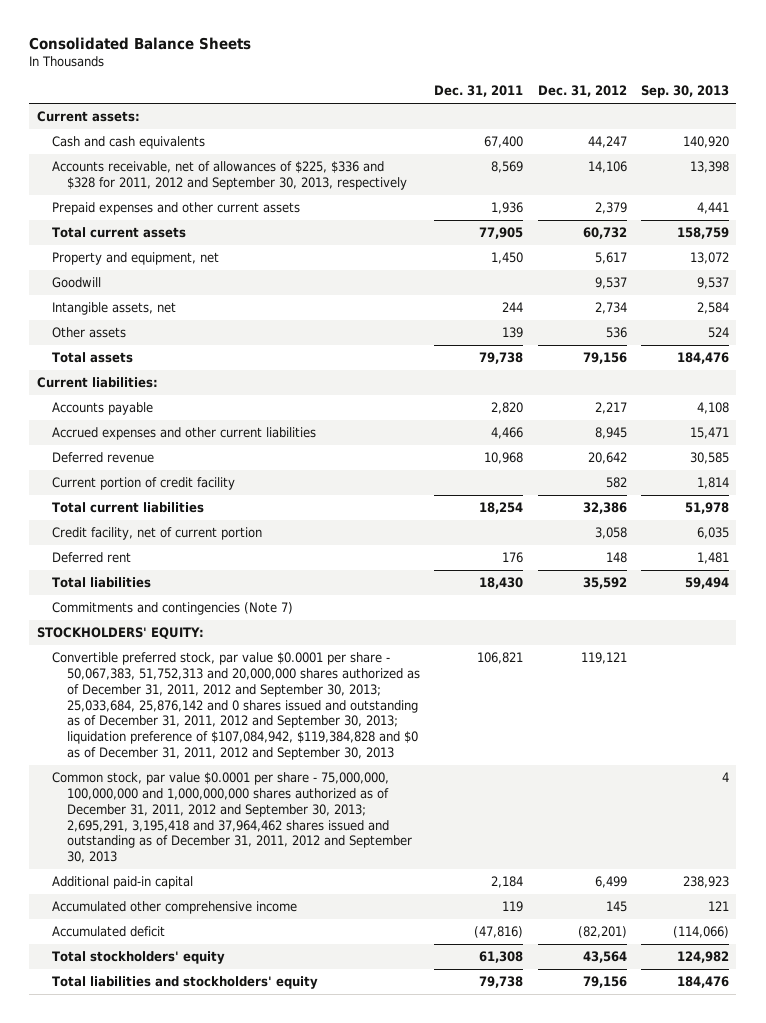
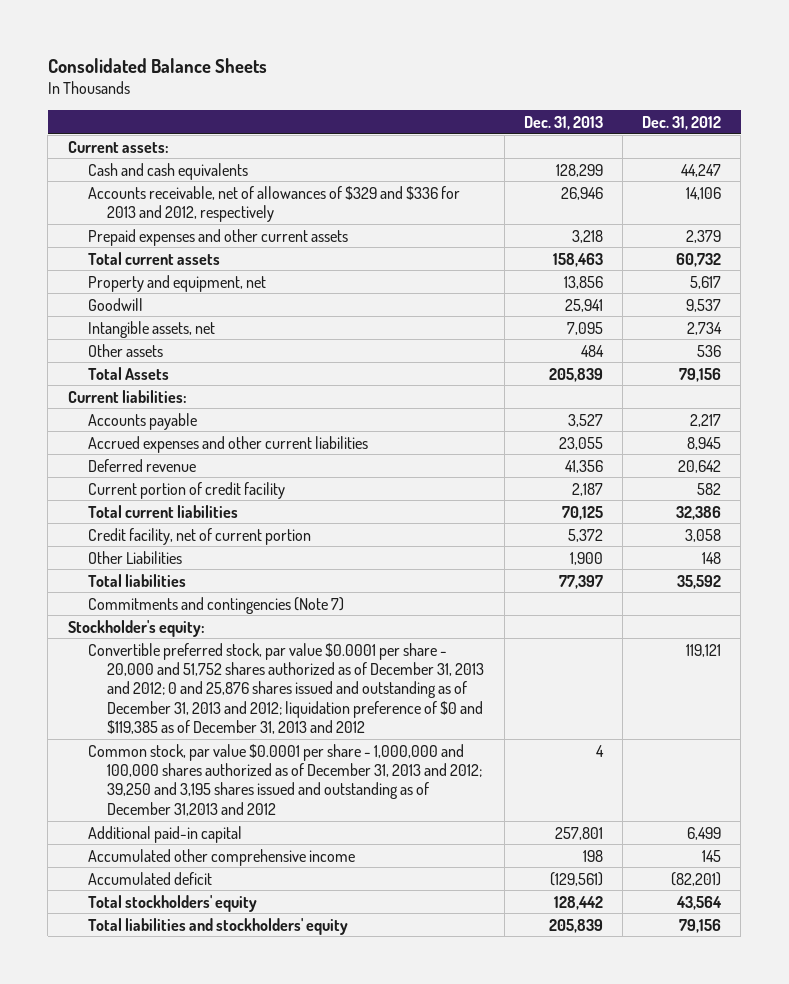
[434,85,524,98] Dec. 31, 2011 -> none
[641,85,730,99] Sep. 30, 2013 -> none
none -> [523,116,603,131] Dec. 31, 2013
[51,161,407,190] Accounts receivable, net of allowances of $225, $336 and $328 for 2011, 2012 and September 30, 2013, respectively -> [87,185,460,223] Accounts receivable, net of allowances of $329 and $336 for 2013 and 2012, respectively
[51,352,133,364] Total assets -> [87,366,169,380] Total Assets
[51,552,131,564] Deferred rent -> [87,550,182,564] Other Liabilities
[36,627,204,640] STOCKHOLDERS' EQUITY: -> [67,619,205,637] Stockholder's equity:
[51,652,420,760] Convertible preferred stock, par value $0.0001 per share - 50,067,383, 51,752,313 and 20,000,000 shares authorized as of December 31, 2011, 2012 and September 30, 2013; 25,033,684, 25,876,142 and 0 shares issued and outstanding as of December 31, 2011, 2012 and September 30, 2013; liquidation preference of $107,084,942, $119,384,828 and $0 as of December 31, 2011, 2012 and September 30, 2013 -> [87,642,485,735] Convertible preferred stock, par value $0.0001 per share - 20,000 and 51,752 shares authorized as of December 31, 2013 and 2012; 0 and 25,876 shares issued and outstanding as of December 31, 2013 and 2012; liquidation preference of $0 and $119,385 as of December 31, 2013 and 2012
[51,772,412,864] Common stock, par value $0.0001 per share - 75,000,000, 100,000,000 and 1,000,000,000 shares authorized as of December 31, 2011, 2012 and September 30, 2013; 2,695,291, 3,195,418 and 37,964,462 shares issued and outstanding as of December 31, 2011, 2012 and September 30, 2013 -> [87,743,483,816] Common stock, par value $0.0001 per share - 1,000,000 and 100,000 shares authorized as of December 31, 2013 and 2012; 39,250 and 3,195 shares issued and outstanding as of December 31,2013 and 2012

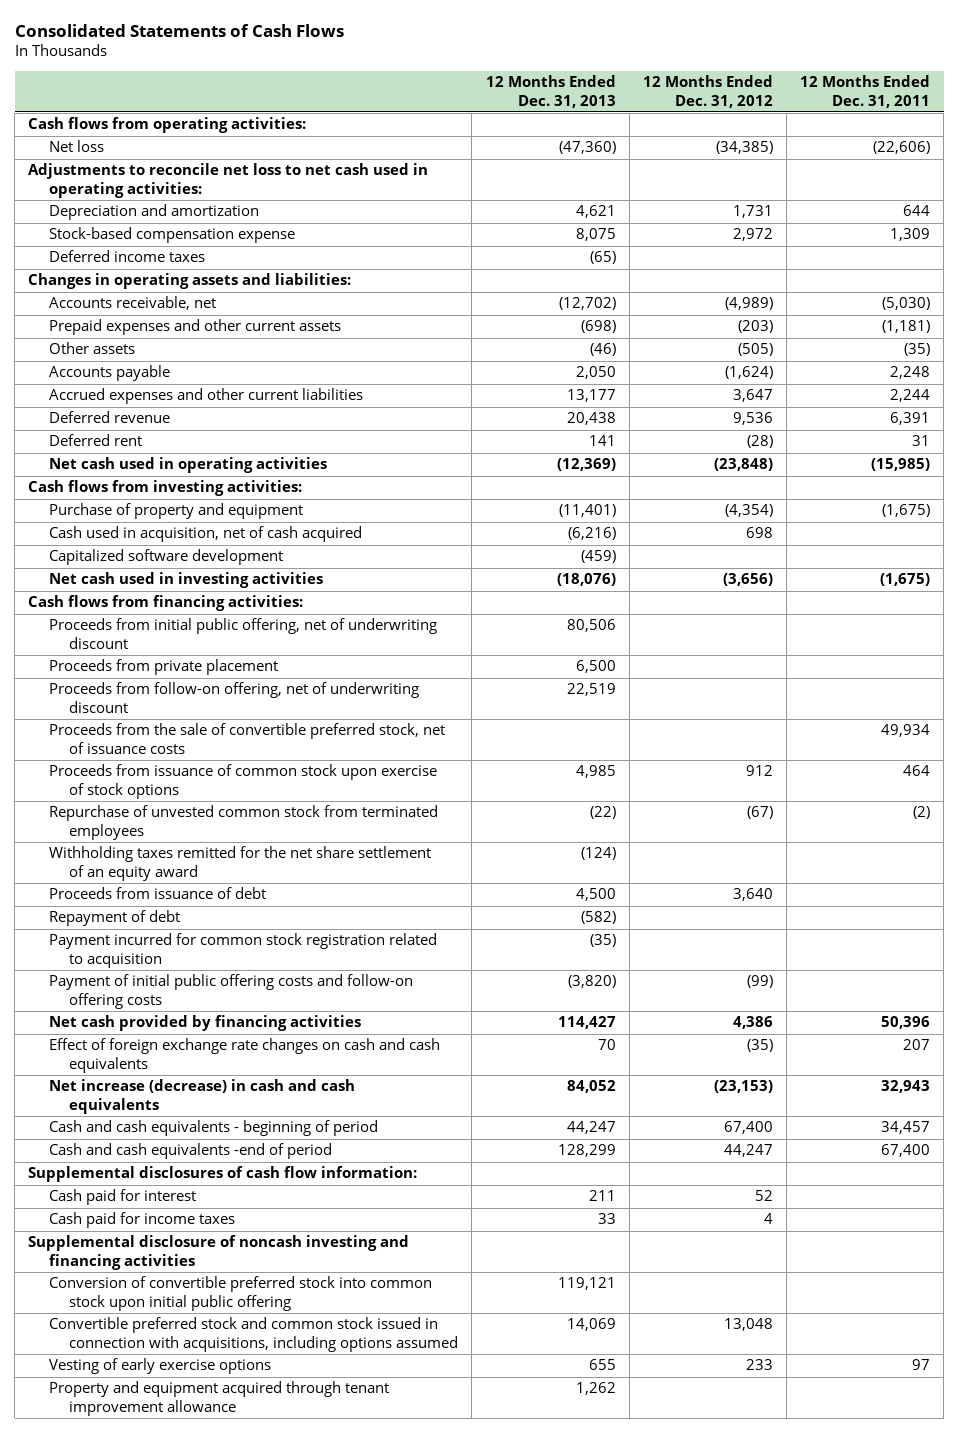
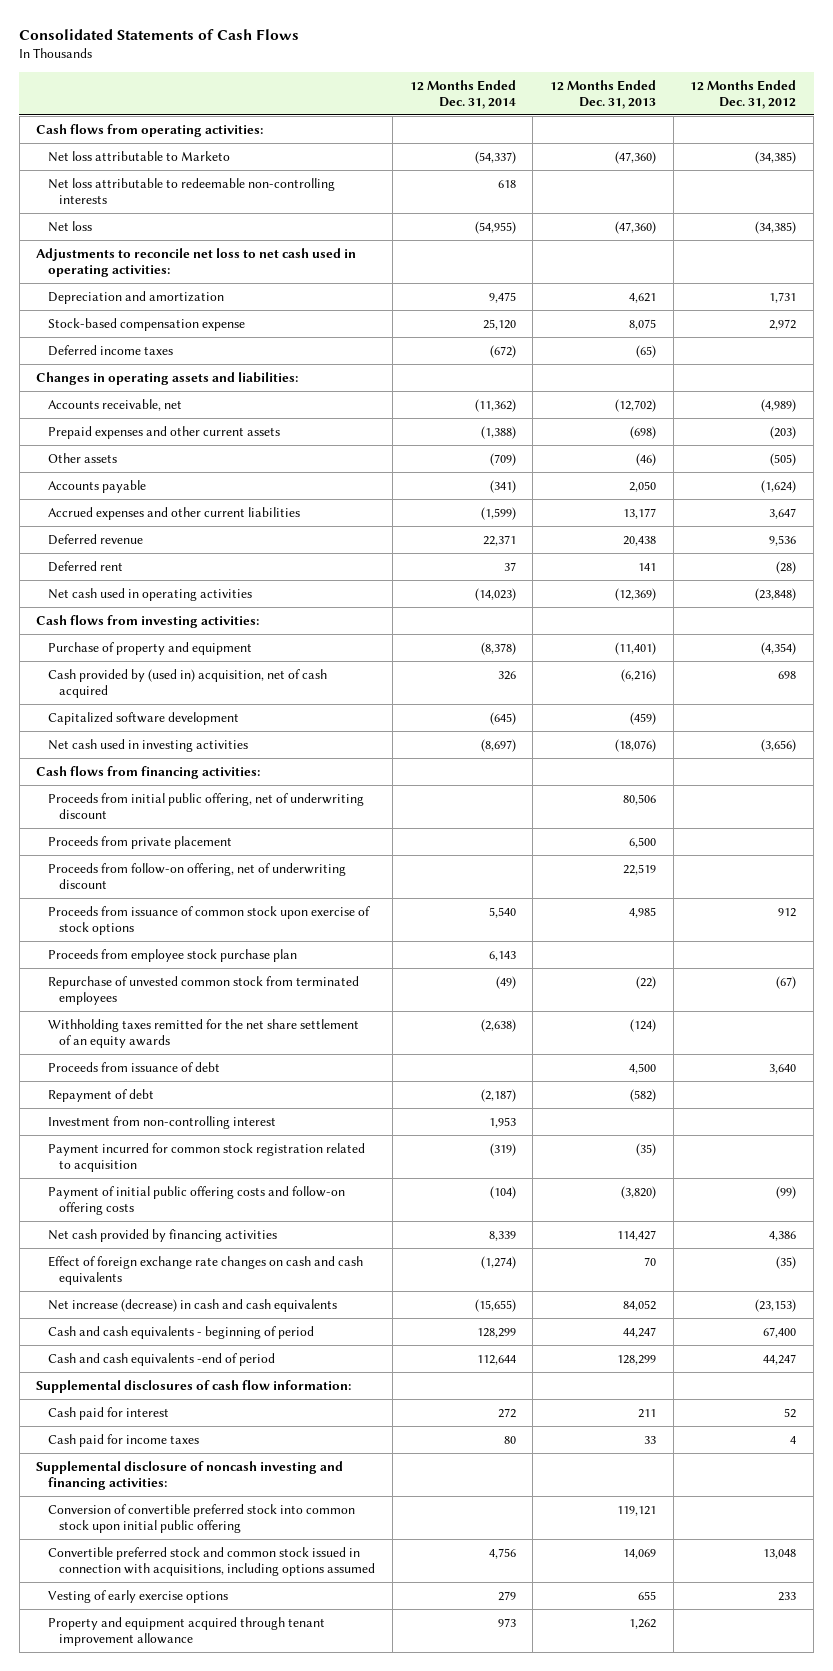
[800,75,931,108] 12 Months Ended Dec. 31, 2011 -> none
none -> [409,79,516,109] 12 Months Ended Dec. 31, 2014
none -> [47,150,230,162] Net loss attributable to Marketo
none -> [47,177,335,204] Net loss attributable to redeemable non-controlling interests
[48,526,362,543] Cash used in acquisition, net of cash acquired -> [47,668,327,698] Cash provided by (used in) acquisition, net of cash acquired
[48,723,445,754] Proceeds from the sale of convertible preferred stock, net of issuance costs -> none
none -> [47,948,297,962] Proceeds from employee stock purchase plan
[48,846,431,881] Withholding taxes remitted for the net share settlement of an equity award -> [47,1018,359,1048] Withholding taxes remitted for the net share settlement of an equity awards
none -> [47,1115,276,1129] Investment from non-controlling interest
[28,1235,410,1270] Supplemental disclosure of noncash investing and financing activities -> [36,1460,344,1490] Supplemental disclosure of noncash investing and financing activities:

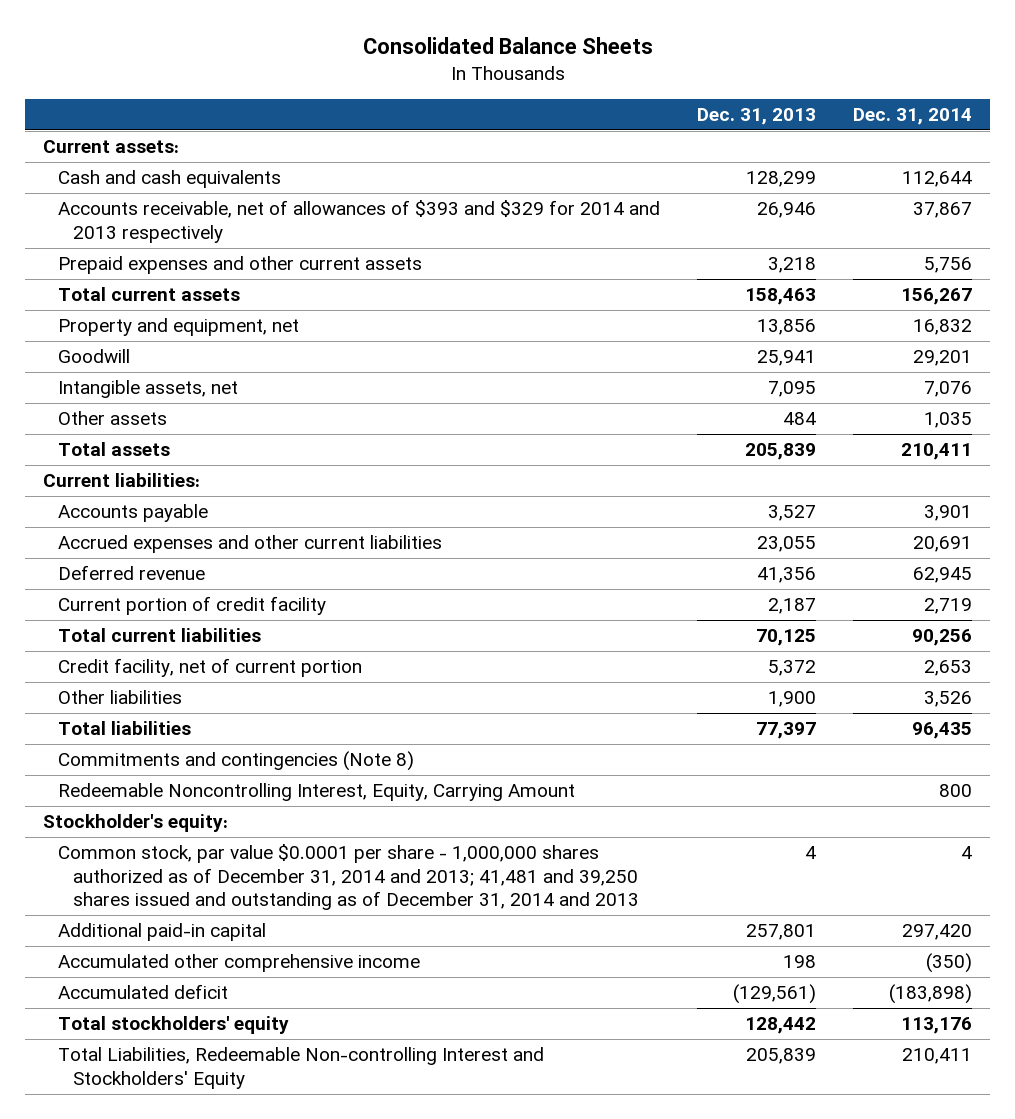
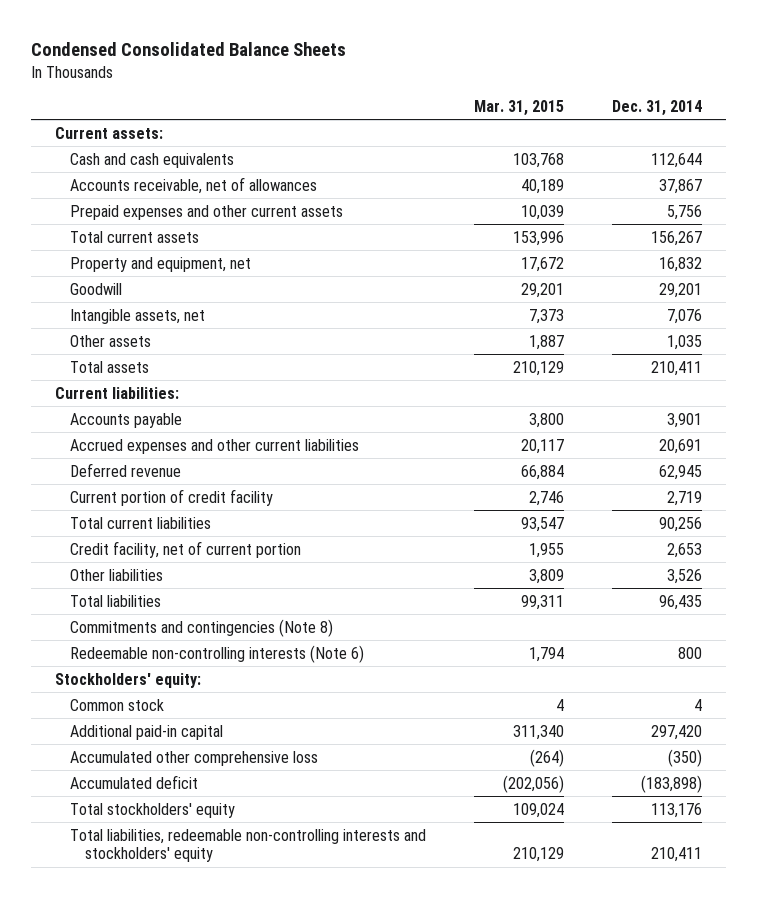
[362,37,653,55] Consolidated Balance Sheets -> [31,42,347,57] Condensed Consolidated Balance Sheets
[697,107,817,125] Dec. 31, 2013 -> none
none -> [474,100,565,117] Mar. 31, 2015
[58,200,661,243] Accounts receivable, net of allowances of $393 and $329 for 2014 and 2013 respectively -> [70,176,318,194] Accounts receivable, net of allowances
[58,783,576,802] Redeemable Noncontrolling Interest, Equity, Carrying Amount -> [70,644,365,663] Redeemable non-controlling interests (Note 6)
[43,814,229,833] Stockholder's equity: -> [55,672,202,688] Stockholders' equity:
[58,844,640,910] Common stock, par value $0.0001 per share - 1,000,000 shares authorized as of December 31, 2014 and 2013; 41,481 and 39,250 shares issued and outstanding as of December 31, 2014 and 2013 -> [70,698,165,711] Common stock
[58,954,421,973] Accumulated other comprehensive income -> [70,750,319,766] Accumulated other comprehensive loss
[58,1047,545,1089] Total Liabilities, Redeemable Non-controlling Interest and Stockholders' Equity -> [70,828,427,863] Total liabilities, redeemable non-controlling interests and stockholders' equity

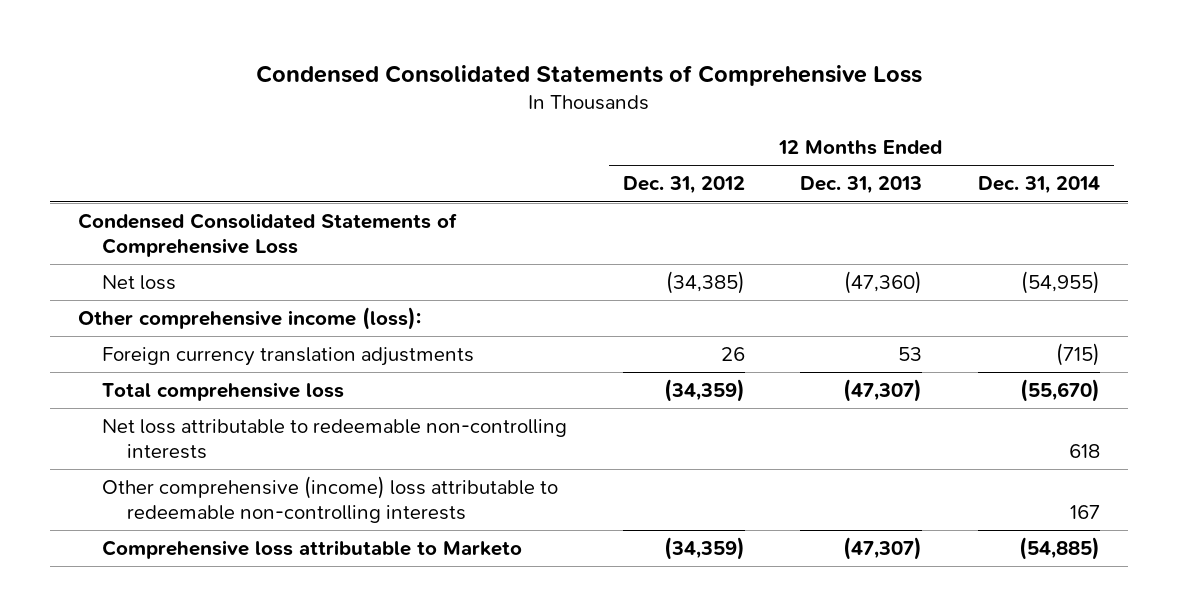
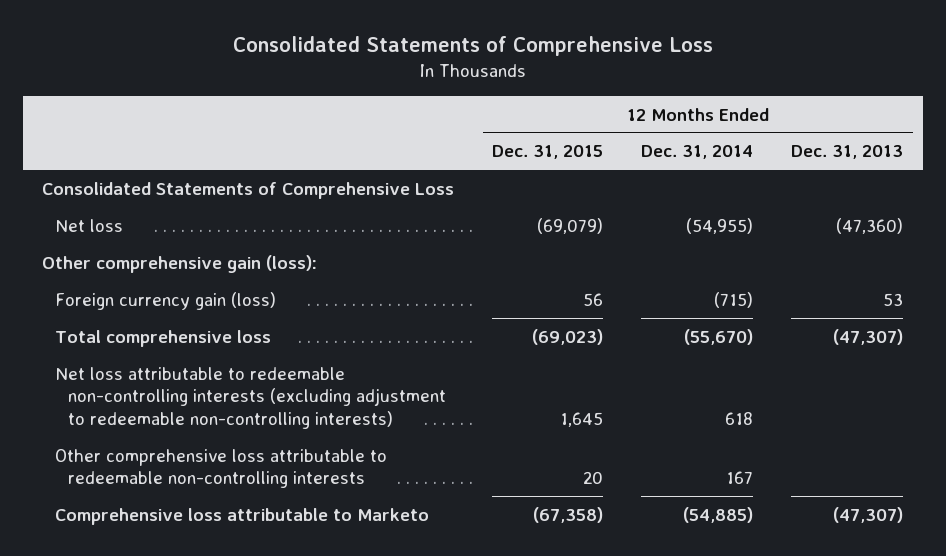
[255,64,922,86] Condensed Consolidated Statements of Comprehensive Loss -> [232,36,713,57] Consolidated Statements of Comprehensive Loss
[622,176,745,195] Dec. 31, 2012 -> none
none -> [492,145,604,160] Dec. 31, 2015
[77,212,457,257] Condensed Consolidated Statements of Comprehensive Loss -> [42,181,455,199] Consolidated Statements of Comprehensive Loss
[77,306,421,330] Other comprehensive income (loss): -> [42,254,318,273] Other comprehensive gain (loss):
[102,346,475,366] Foreign currency translation adjustments -> [55,291,277,310] Foreign currency gain (loss)
[102,418,568,459] Net loss attributable to redeemable non-controlling interests -> [55,366,447,429] Net loss attributable to redeemable non-controlling interests (excluding adjustment to redeemable non-controlling interests)
[102,475,559,523] Other comprehensive (income) loss attributable to redeemable non-controlling interests -> [55,448,388,489] Other comprehensive loss attributable to redeemable non-controlling interests

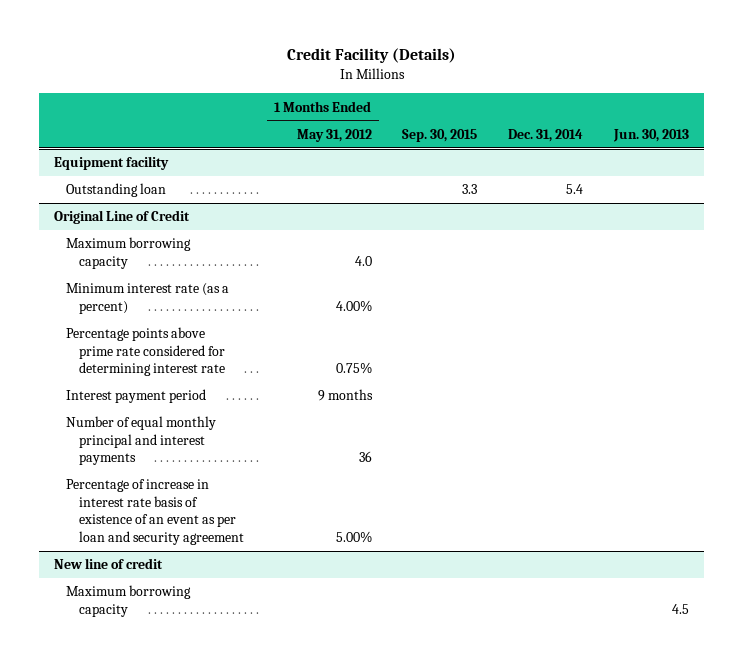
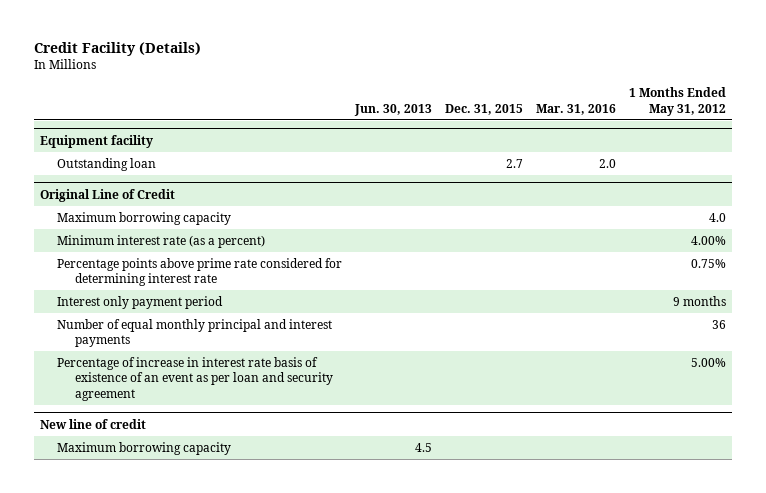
[402,128,478,142] Sep. 30, 2015 -> none
[508,128,584,142] Dec. 31, 2014 -> none
none -> [445,103,524,115] Dec. 31, 2015
none -> [536,103,617,115] Mar. 31, 2016
[66,389,207,404] Interest payment period -> [57,295,224,309] Interest only payment period

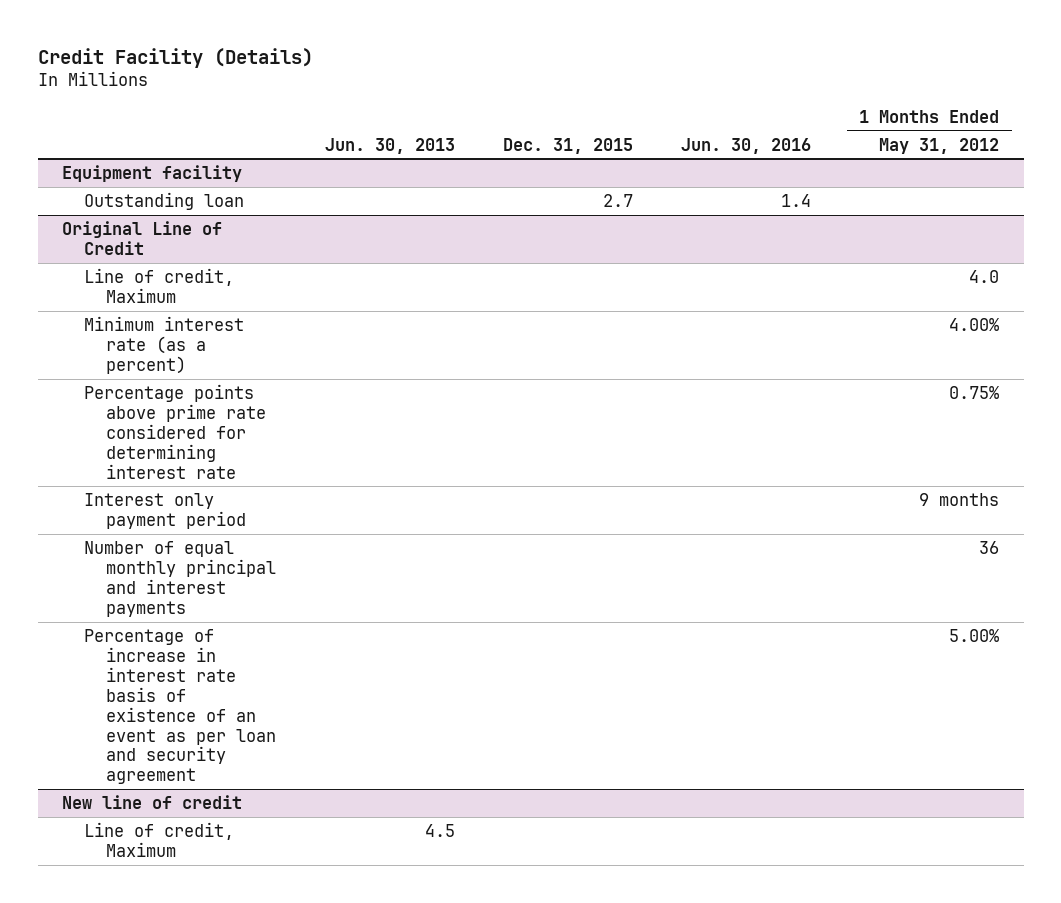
[536,103,617,115] Mar. 31, 2016 -> none
none -> [681,137,812,154] Jun. 30, 2016
[57,211,232,225] Maximum borrowing capacity -> [84,267,235,303] Line of credit, Maximum
[57,441,232,455] Maximum borrowing capacity -> [84,821,235,857] Line of credit, Maximum

